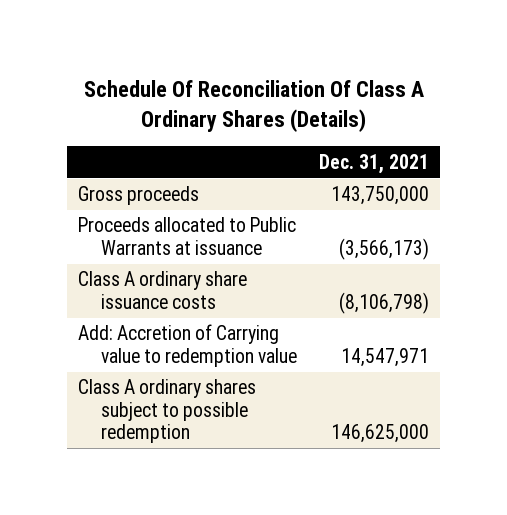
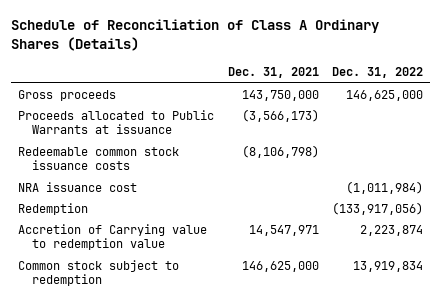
[83,80,424,133] Schedule Of Reconciliation Of Class A Ordinary Shares (Details) -> [11,19,380,51] Schedule of Reconciliation of Class A Ordinary Shares (Details)
none -> [332,67,424,79] Dec. 31, 2022
[78,271,248,309] Class A ordinary share issuance costs -> [18,147,180,171] Redeemable common stock issuance costs
none -> [18,182,138,193] NRA issuance cost
none -> [18,203,89,216] Redemption
[78,324,298,367] Add: Accretion of Carrying value to redemption value -> [18,224,208,251] Accretion of Carrying value to redemption value
[78,379,257,444] Class A ordinary shares subject to possible redemption -> [18,260,180,287] Common stock subject to redemption

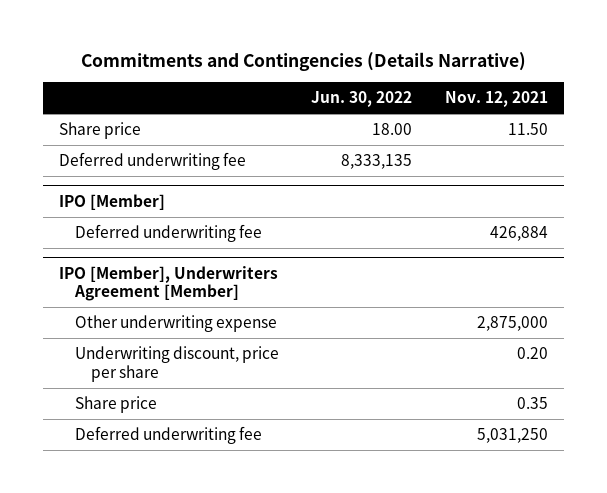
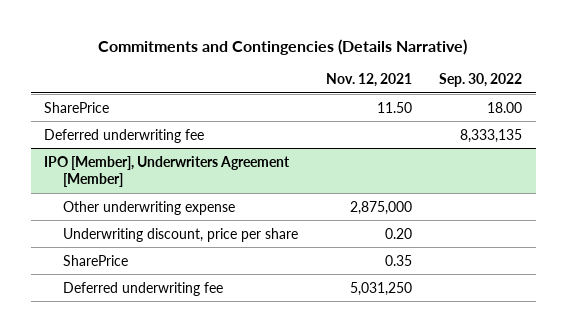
[311,91,413,108] Jun. 30, 2022 -> none
none -> [438,73,522,88] Sep. 30, 2022
[59,122,142,140] Share price -> [44,101,110,113] SharePrice
[59,193,166,210] IPO [Member] -> none
[75,224,263,243] Deferred underwriting fee -> none
[75,396,158,414] Share price -> [63,254,129,266] SharePrice

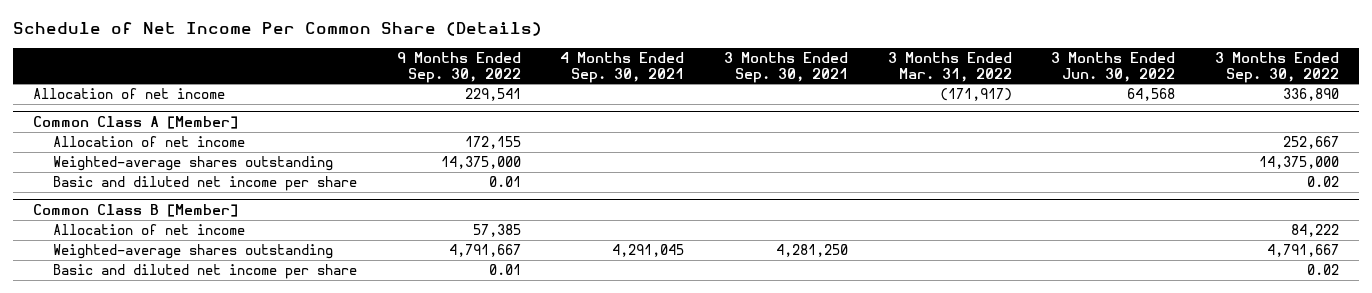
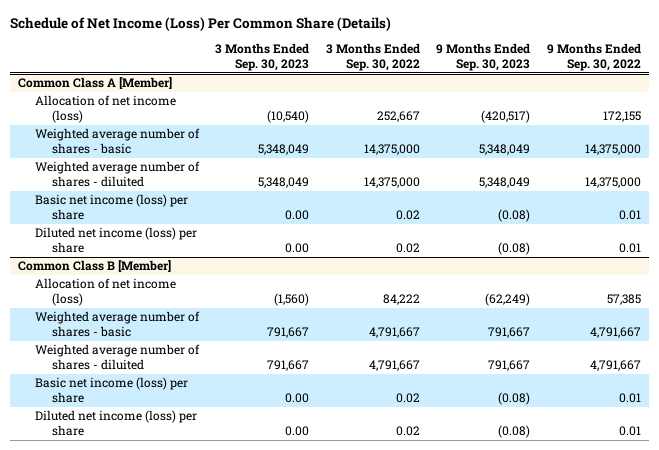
[12,22,542,37] Schedule of Net Income Per Common Share (Details) -> [9,17,391,32] Schedule of Net Income (Loss) Per Common Share (Details)
[560,51,685,83] 4 Months Ended Sep. 30, 2021 -> none
[723,51,848,83] 3 Months Ended Sep. 30, 2021 -> none
[887,51,1012,82] 3 Months Ended Mar. 31, 2022 -> none
[1051,51,1176,82] 3 Months Ended Jun. 30, 2022 -> none
none -> [215,43,310,72] 3 Months Ended Sep. 30, 2023
none -> [436,43,531,72] 9 Months Ended Sep. 30, 2023
[32,88,225,100] Allocation of net income -> none
[52,136,245,148] Allocation of net income -> [34,95,176,124] Allocation of net income (loss)
[52,156,333,172] Weighted-average shares outstanding -> [34,128,200,155] Weighted average number of shares - basic
none -> [34,161,200,188] Weighted average number of shares - diluited
[52,176,357,192] Basic and diluted net income per share -> [34,194,188,221] Basic net income (loss) per share
none -> [34,227,197,254] Diluted net income (loss) per share
[52,224,245,236] Allocation of net income -> [34,278,176,307] Allocation of net income (loss)
[52,244,333,260] Weighted-average shares outstanding -> [34,311,200,338] Weighted average number of shares - basic
none -> [34,344,200,371] Weighted average number of shares - diluited
[52,264,357,280] Basic and diluted net income per share -> [34,377,188,404] Basic net income (loss) per share
none -> [34,410,197,437] Diluted net income (loss) per share

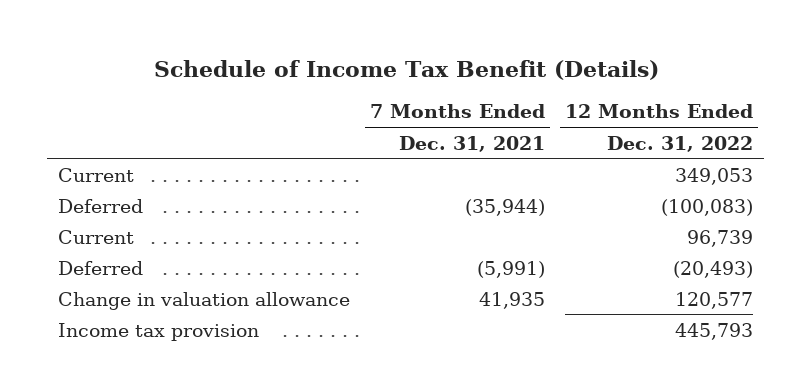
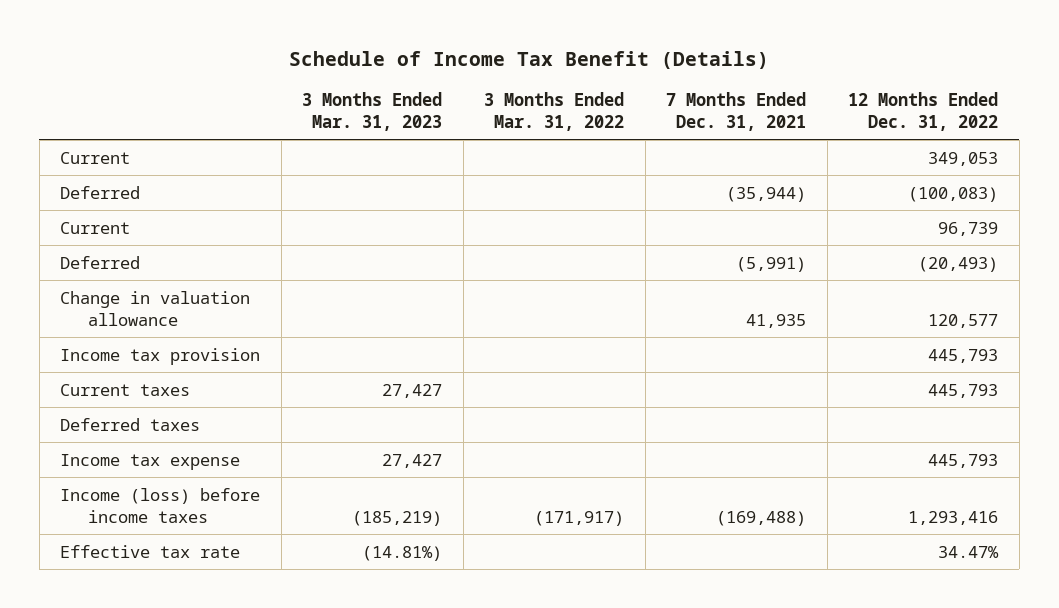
none -> [302,92,443,132] 3 Months Ended Mar. 31, 2023
none -> [484,92,625,132] 3 Months Ended Mar. 31, 2022
none -> [60,383,191,396] Current taxes
none -> [60,417,201,431] Deferred taxes
none -> [60,453,241,470] Income tax expense
none -> [60,487,261,523] Income (loss) before income taxes
none -> [60,544,241,558] Effective tax rate

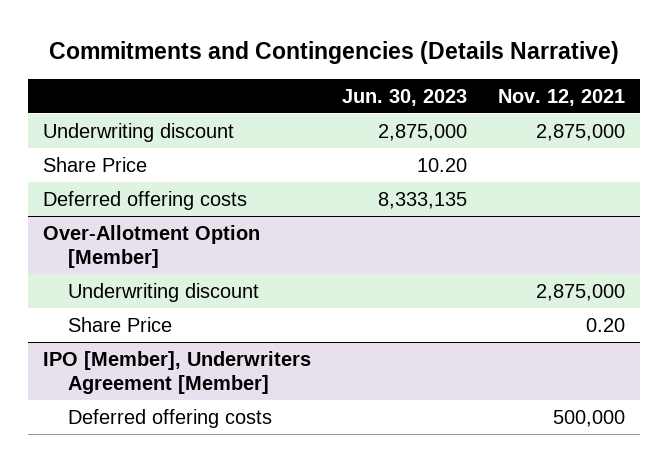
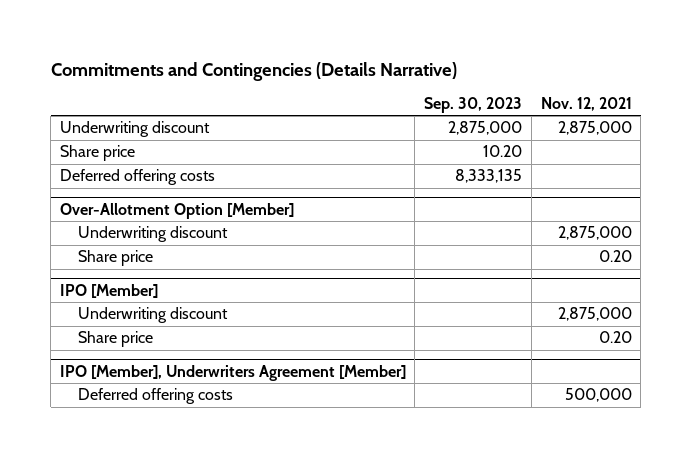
[341,88,467,106] Jun. 30, 2023 -> none
none -> [424,97,523,114] Sep. 30, 2023
[43,156,148,172] Share Price -> [59,145,135,162] Share price
[67,316,172,332] Share Price -> [77,250,153,267] Share price
none -> [59,284,158,299] IPO [Member]
none -> [77,307,228,324] Underwriting discount
none -> [77,331,153,348] Share price

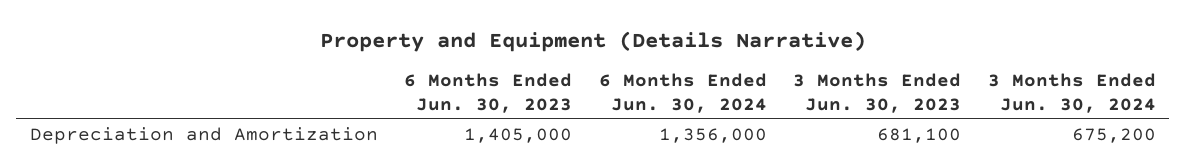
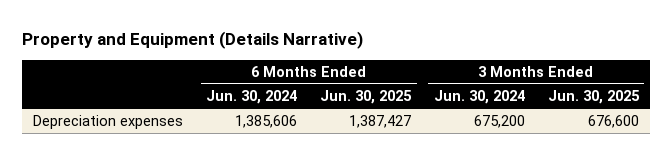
[404,73,573,114] 6 Months Ended Jun. 30, 2023 -> none
[793,73,962,114] 3 Months Ended Jun. 30, 2023 -> none
none -> [320,90,413,105] Jun. 30, 2025
none -> [547,90,640,105] Jun. 30, 2025
[29,127,378,145] Depreciation and Amortization -> [33,115,184,130] Depreciation expenses
[658,128,767,144] 1,356,000 -> [235,115,298,129] 1,385,606

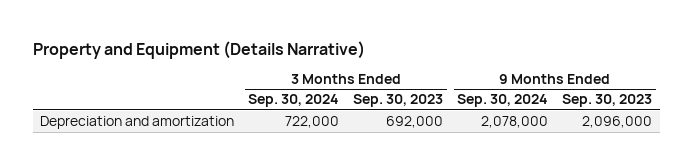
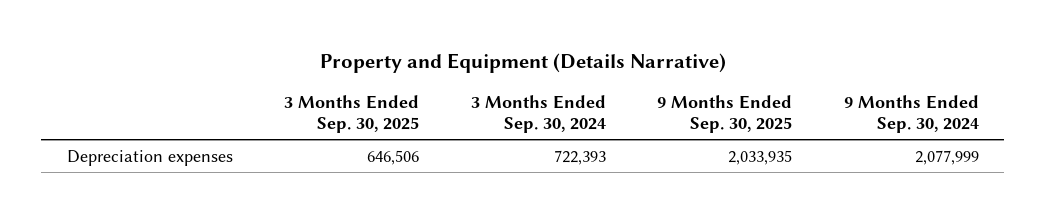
[353,94,444,108] Sep. 30, 2023 -> none
[562,94,653,108] Sep. 30, 2023 -> none
none -> [284,94,420,134] 3 Months Ended Sep. 30, 2025
none -> [657,94,793,134] 9 Months Ended Sep. 30, 2025
[40,116,235,130] Depreciation and amortization -> [66,149,233,166] Depreciation expenses
[285,116,340,129] 722,000 -> [553,149,606,165] 722,393
[481,116,549,129] 2,078,000 -> [914,149,979,165] 2,077,999

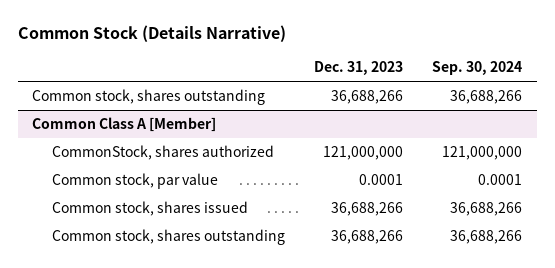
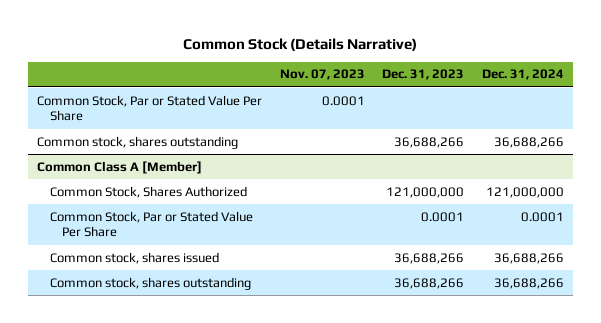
[432,61,523,76] Sep. 30, 2024 -> none
none -> [279,69,365,81] Nov. 07, 2023
none -> [481,69,564,81] Dec. 31, 2024
none -> [37,94,263,122] Common Stock, Par or Stated Value Per Share
[51,145,274,161] CommonStock, shares authorized -> [49,185,247,198] Common Stock, Shares Authorized
[51,173,218,190] Common stock, par value -> [49,210,253,238] Common Stock, Par or Stated Value Per Share

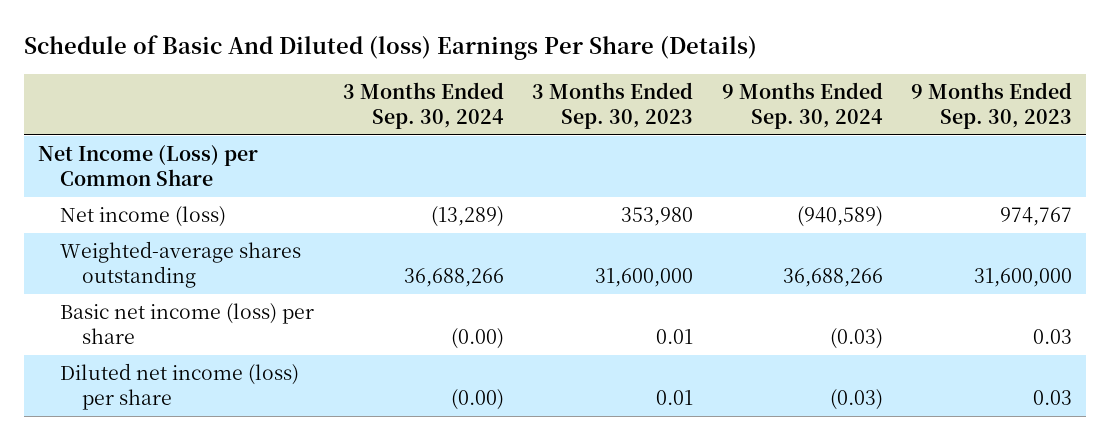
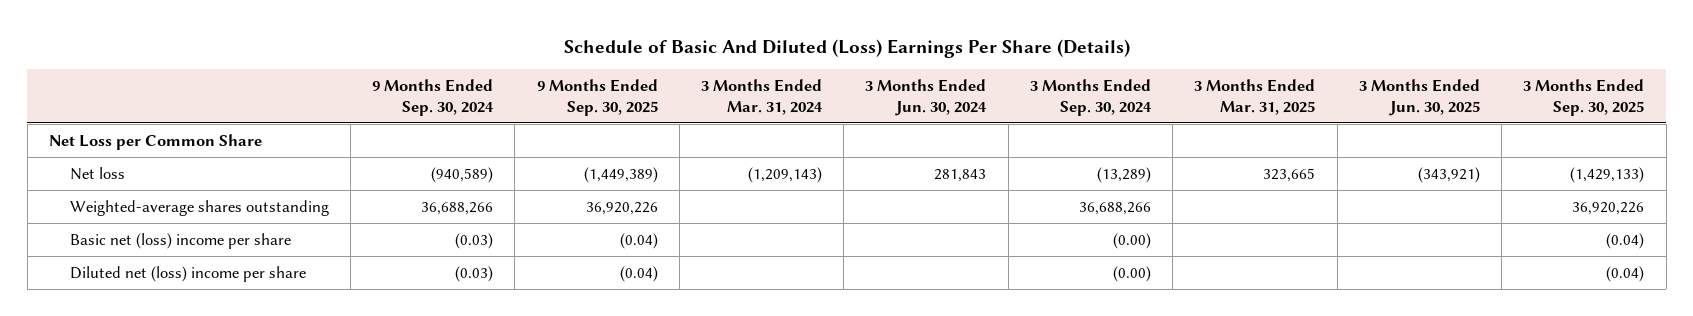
[24,35,758,61] Schedule of Basic And Diluted (loss) Earnings Per Share (Details) -> [563,38,1130,58] Schedule of Basic And Diluted (Loss) Earnings Per Share (Details)
[532,81,694,129] 3 Months Ended Sep. 30, 2023 -> none
[910,81,1072,129] 9 Months Ended Sep. 30, 2023 -> none
none -> [536,78,658,116] 9 Months Ended Sep. 30, 2025
none -> [701,78,824,115] 3 Months Ended Mar. 31, 2024
none -> [865,78,988,116] 3 Months Ended Jun. 30, 2024
none -> [1194,78,1316,115] 3 Months Ended Mar. 31, 2025
none -> [1358,78,1480,116] 3 Months Ended Jun. 30, 2025
none -> [1523,78,1645,116] 3 Months Ended Sep. 30, 2025
[38,145,259,187] Net Income (Loss) per Common Share -> [48,133,262,150] Net Loss per Common Share
[60,206,227,228] Net income (loss) -> [69,166,125,180] Net loss
[60,303,315,345] Basic net income (loss) per share -> [69,232,291,249] Basic net (loss) income per share
[60,363,300,411] Diluted net income (loss) per share -> [69,265,306,282] Diluted net (loss) income per share

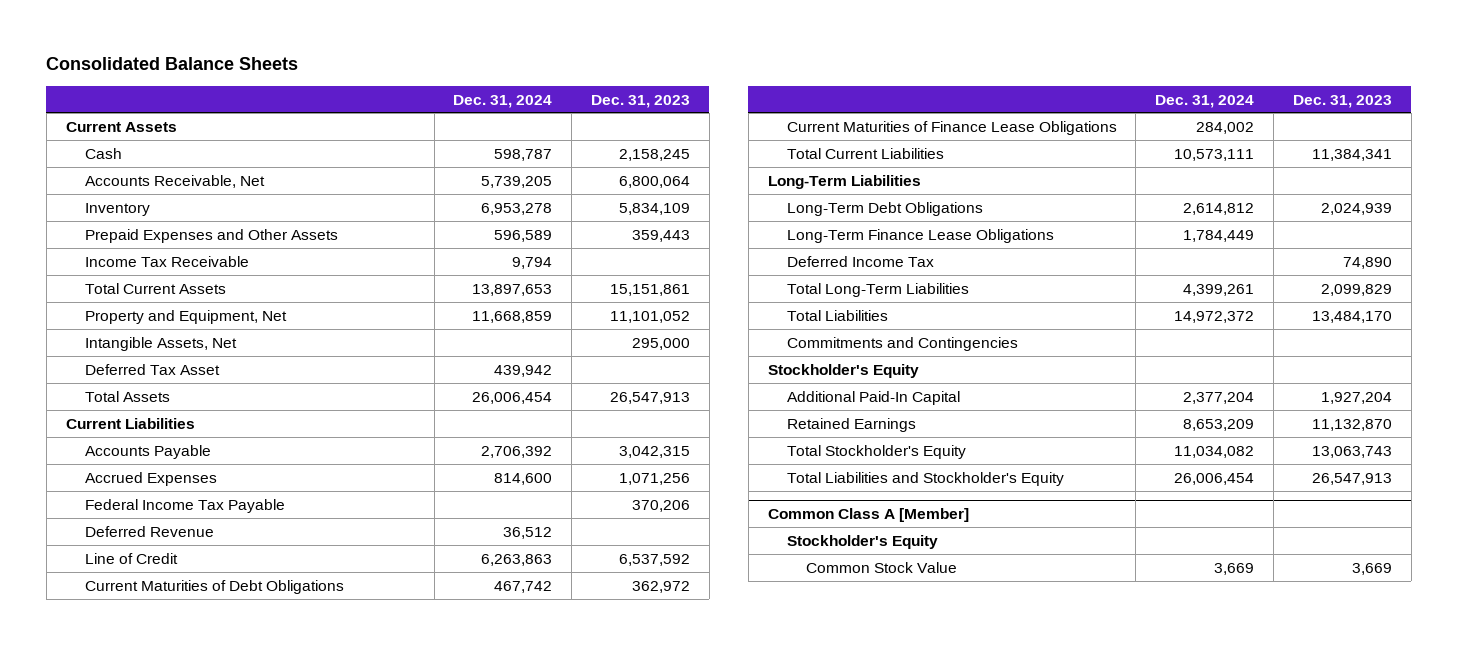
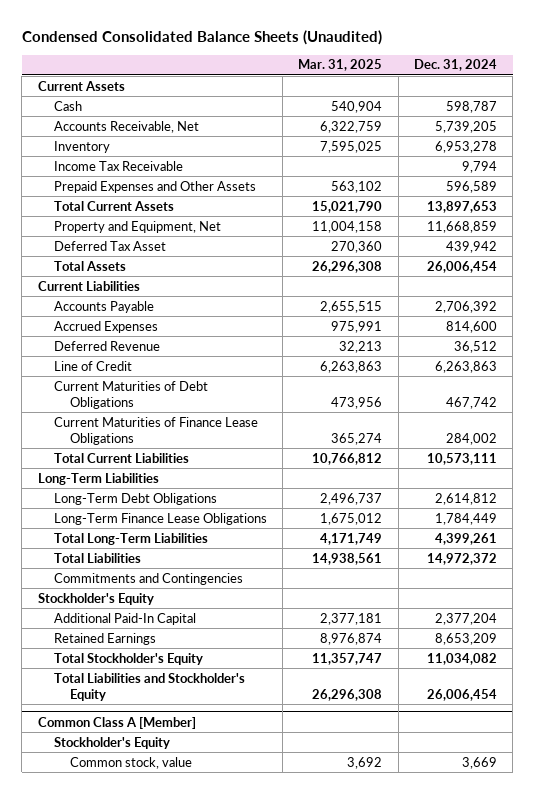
[46,57,299,71] Consolidated Balance Sheets -> [21,29,382,45] Condensed Consolidated Balance Sheets (Unaudited)
[591,94,691,108] Dec. 31, 2023 -> none
none -> [298,59,383,72] Mar. 31, 2025
[84,228,338,243] Prepaid Expenses and Other Assets -> [53,180,256,193] Prepaid Expenses and Other Assets
[84,336,237,351] Intangible Assets, Net -> none
[84,498,285,513] Federal Income Tax Payable -> none
[786,255,934,267] Deferred Income Tax -> none
[805,561,957,573] Common Stock Value -> [69,756,192,769] Common stock, value

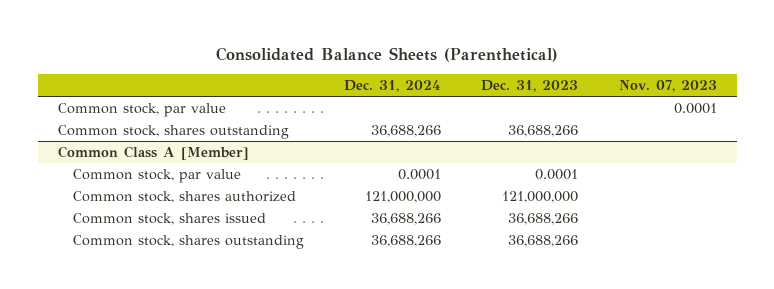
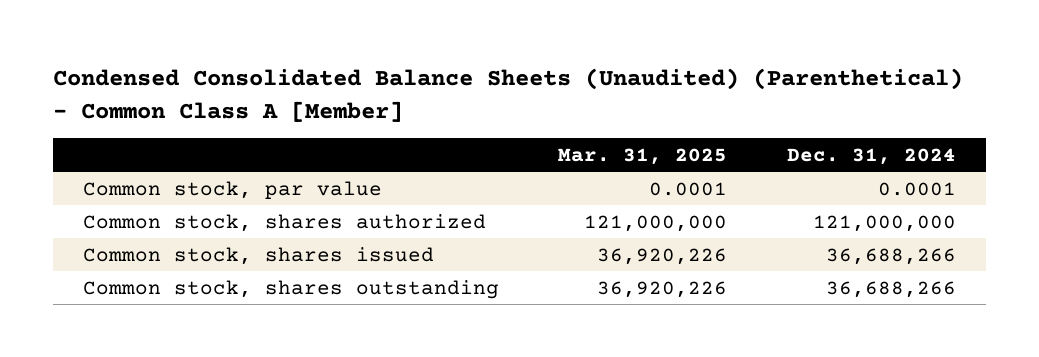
[216,47,559,63] Consolidated Balance Sheets (Parenthetical) -> [52,68,963,122] Condensed Consolidated Balance Sheets (Unaudited) (Parenthetical) - Common Class A [Member]
[481,80,579,93] Dec. 31, 2023 -> none
[618,80,717,93] Nov. 07, 2023 -> none
none -> [558,147,728,165] Mar. 31, 2025
[57,102,226,117] Common stock, par value -> none
[57,124,289,139] Common stock, shares outstanding -> none
[57,145,249,160] Common Class A [Member] -> none

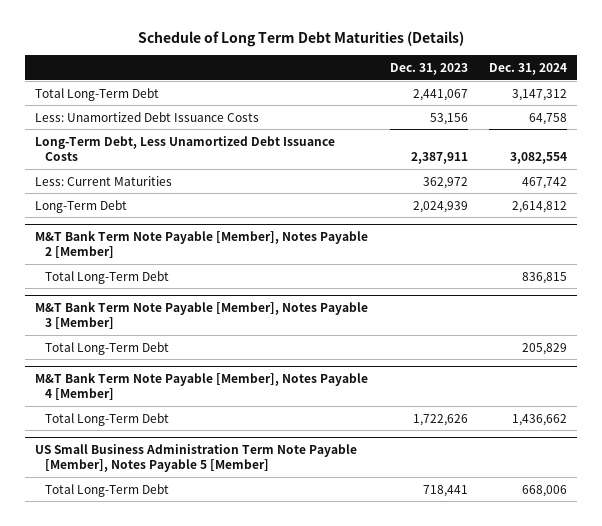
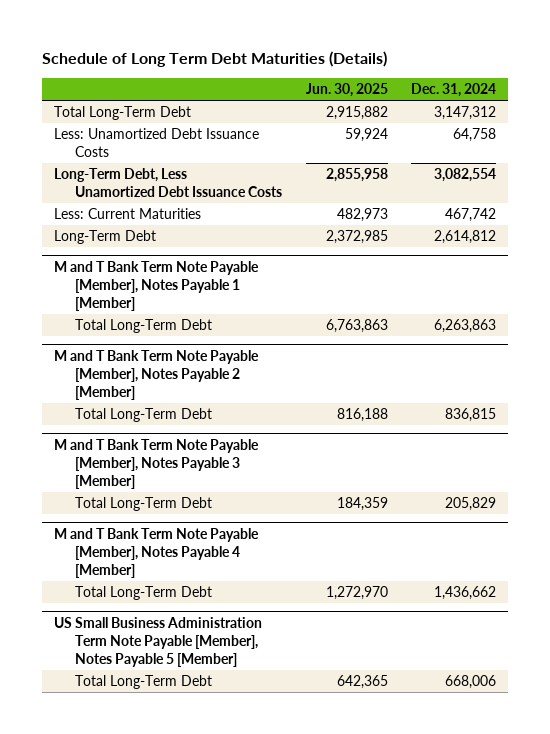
[389,63,468,76] Dec. 31, 2023 -> none
none -> [305,83,388,98] Jun. 30, 2025
none -> [53,261,259,312] M and T Bank Term Note Payable [Member], Notes Payable 1 [Member]
none -> [75,319,213,334] Total Long-Term Debt
[35,231,369,259] M&T Bank Term Note Payable [Member], Notes Payable 2 [Member] -> [53,350,259,401] M and T Bank Term Note Payable [Member], Notes Payable 2 [Member]
[35,302,369,330] M&T Bank Term Note Payable [Member], Notes Payable 3 [Member] -> [53,439,259,490] M and T Bank Term Note Payable [Member], Notes Payable 3 [Member]
[35,373,369,401] M&T Bank Term Note Payable [Member], Notes Payable 4 [Member] -> [53,528,259,579] M and T Bank Term Note Payable [Member], Notes Payable 4 [Member]

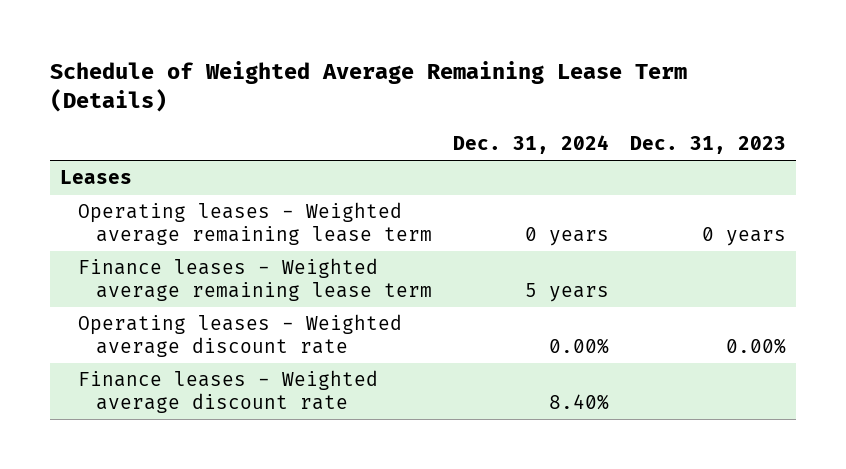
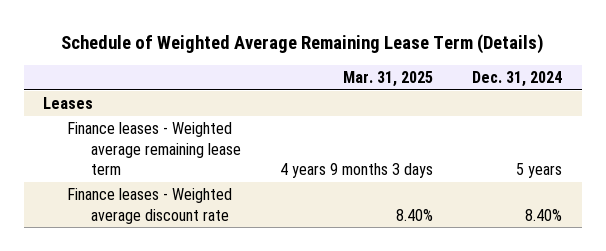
[629,136,786,155] Dec. 31, 2023 -> none
none -> [342,71,433,88] Mar. 31, 2025
[78,202,432,246] Operating leases - Weighted average remaining lease term -> none
[78,314,403,358] Operating leases - Weighted average discount rate -> none

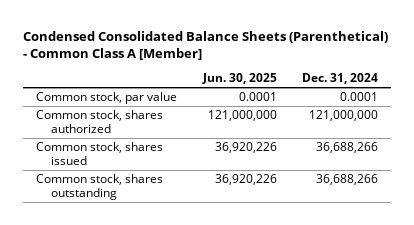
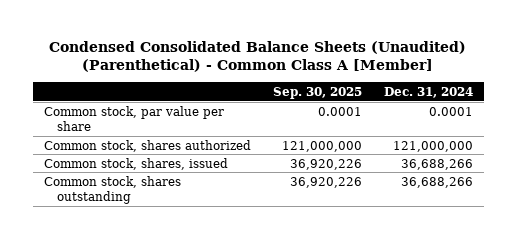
[23,30,389,61] Condensed Consolidated Balance Sheets (Parenthetical) - Common Class A [Member] -> [49,40,467,73] Condensed Consolidated Balance Sheets (Unaudited) (Parenthetical) - Common Class A [Member]
[201,73,277,85] Jun. 30, 2025 -> none
none -> [272,86,362,99] Sep. 30, 2025
[35,91,177,104] Common stock, par value -> [43,105,224,131] Common stock, par value per share
[35,141,163,165] Common stock, shares issued -> [43,157,228,170] Common stock, shares, issued

